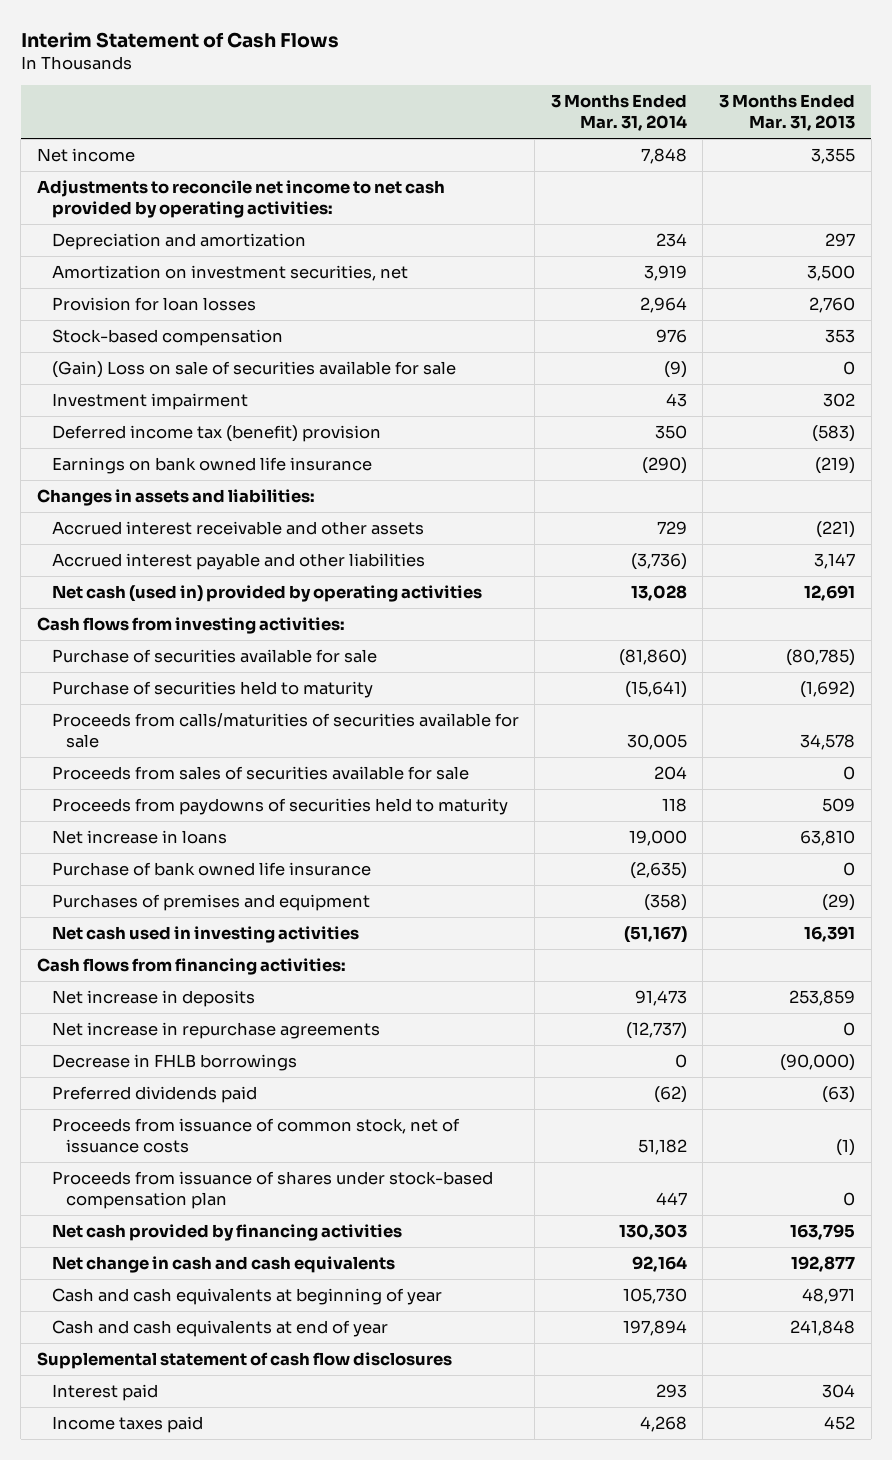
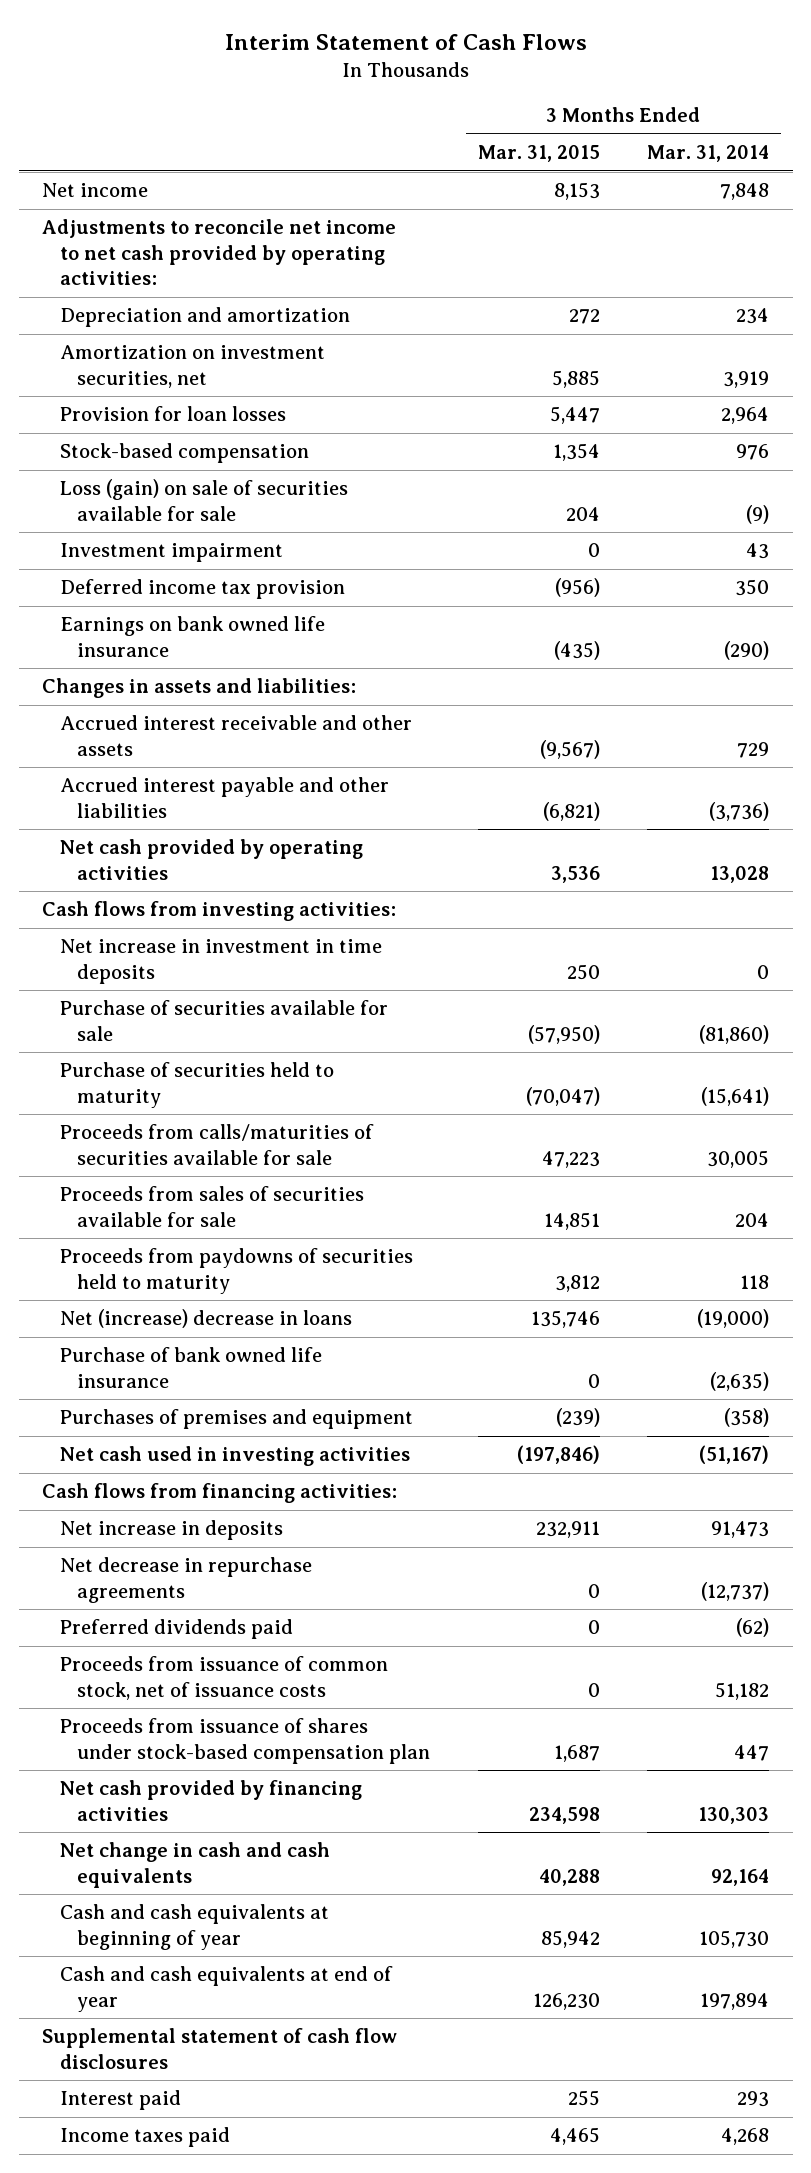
[719,94,856,132] 3 Months Ended Mar. 31, 2013 -> none
none -> [477,145,600,163] Mar. 31, 2015
[51,360,456,378] (Gain) Loss on sale of securities available for sale -> [59,479,348,521] Loss (gain) on sale of securities available for sale
[51,424,381,442] Deferred income tax (benefit) provision -> [59,579,345,600] Deferred income tax provision
[51,584,482,602] Net cash (used in) provided by operating activities -> [59,839,363,880] Net cash provided by operating activities
none -> [59,939,382,984] Net increase in investment in time deposits
[51,829,227,844] Net increase in loans -> [59,1309,352,1329] Net (increase) decrease in loans
[628,829,687,846] 19,000 -> [696,1309,769,1329] (19,000)
[51,1053,297,1071] Decrease in FHLB borrowings -> none
[51,1021,380,1039] Net increase in repurchase agreements -> [59,1557,312,1603] Net decrease in repurchase agreements

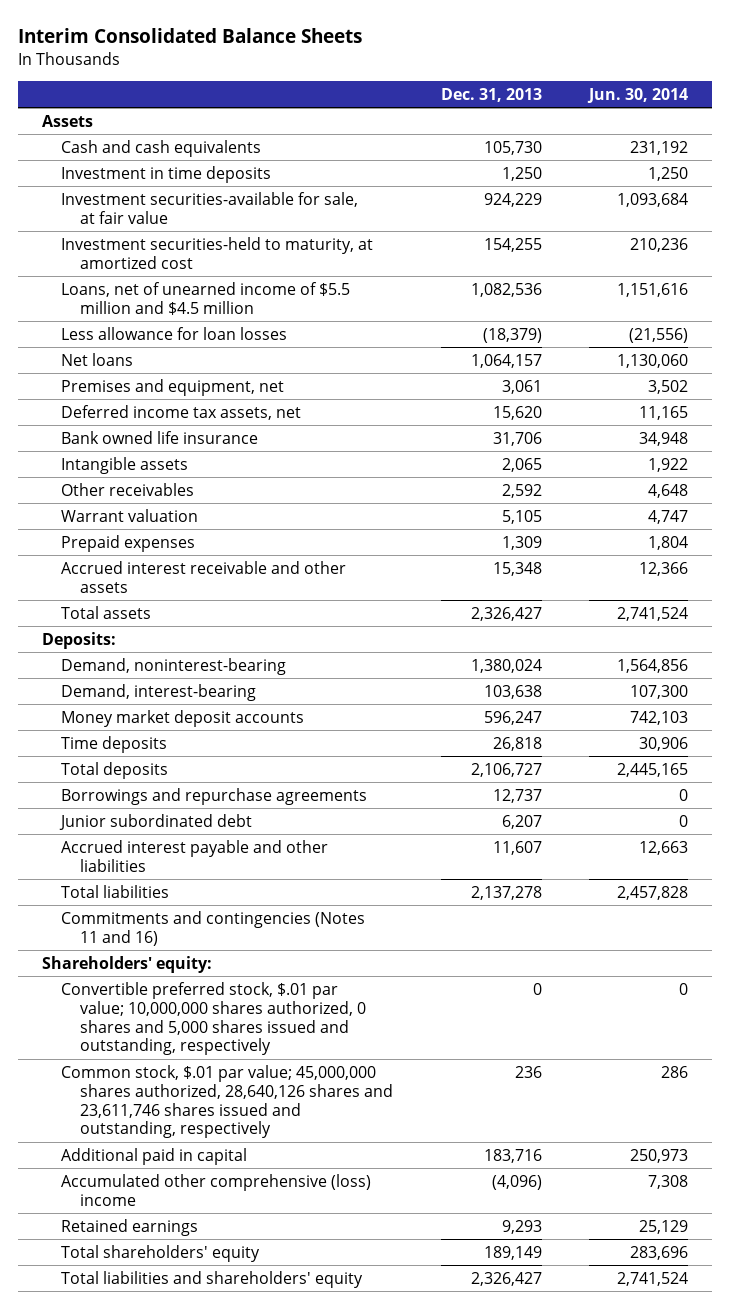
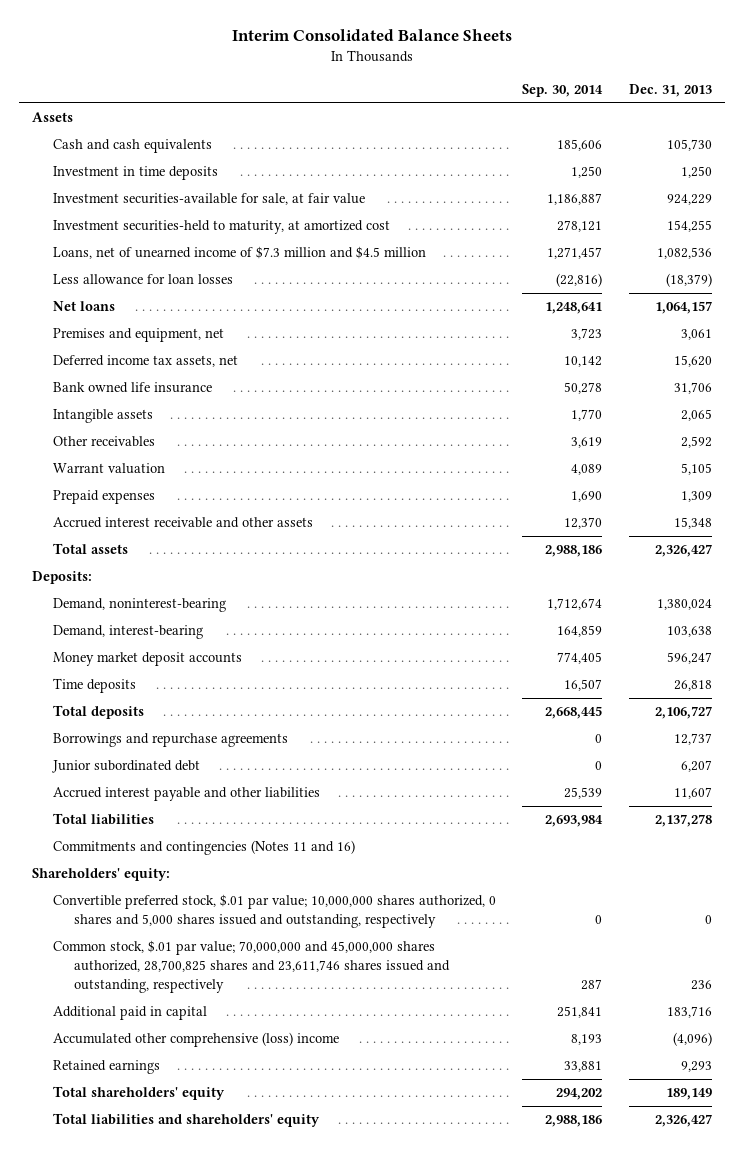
[587,87,689,103] Jun. 30, 2014 -> none
none -> [522,84,604,98] Sep. 30, 2014
[61,281,351,315] Loans, net of unearned income of $5.5 million and $4.5 million -> [52,246,426,260] Loans, net of unearned income of $7.3 million and $4.5 million
[61,1064,394,1139] Common stock, $.01 par value; 45,000,000 shares authorized, 28,640,126 shares and 23,611,746 shares issued and outstanding, respectively -> [52,940,450,993] Common stock, $.01 par value; 70,000,000 and 45,000,000 shares authorized, 28,700,825 shares and 23,611,746 shares issued and outstanding, respectively

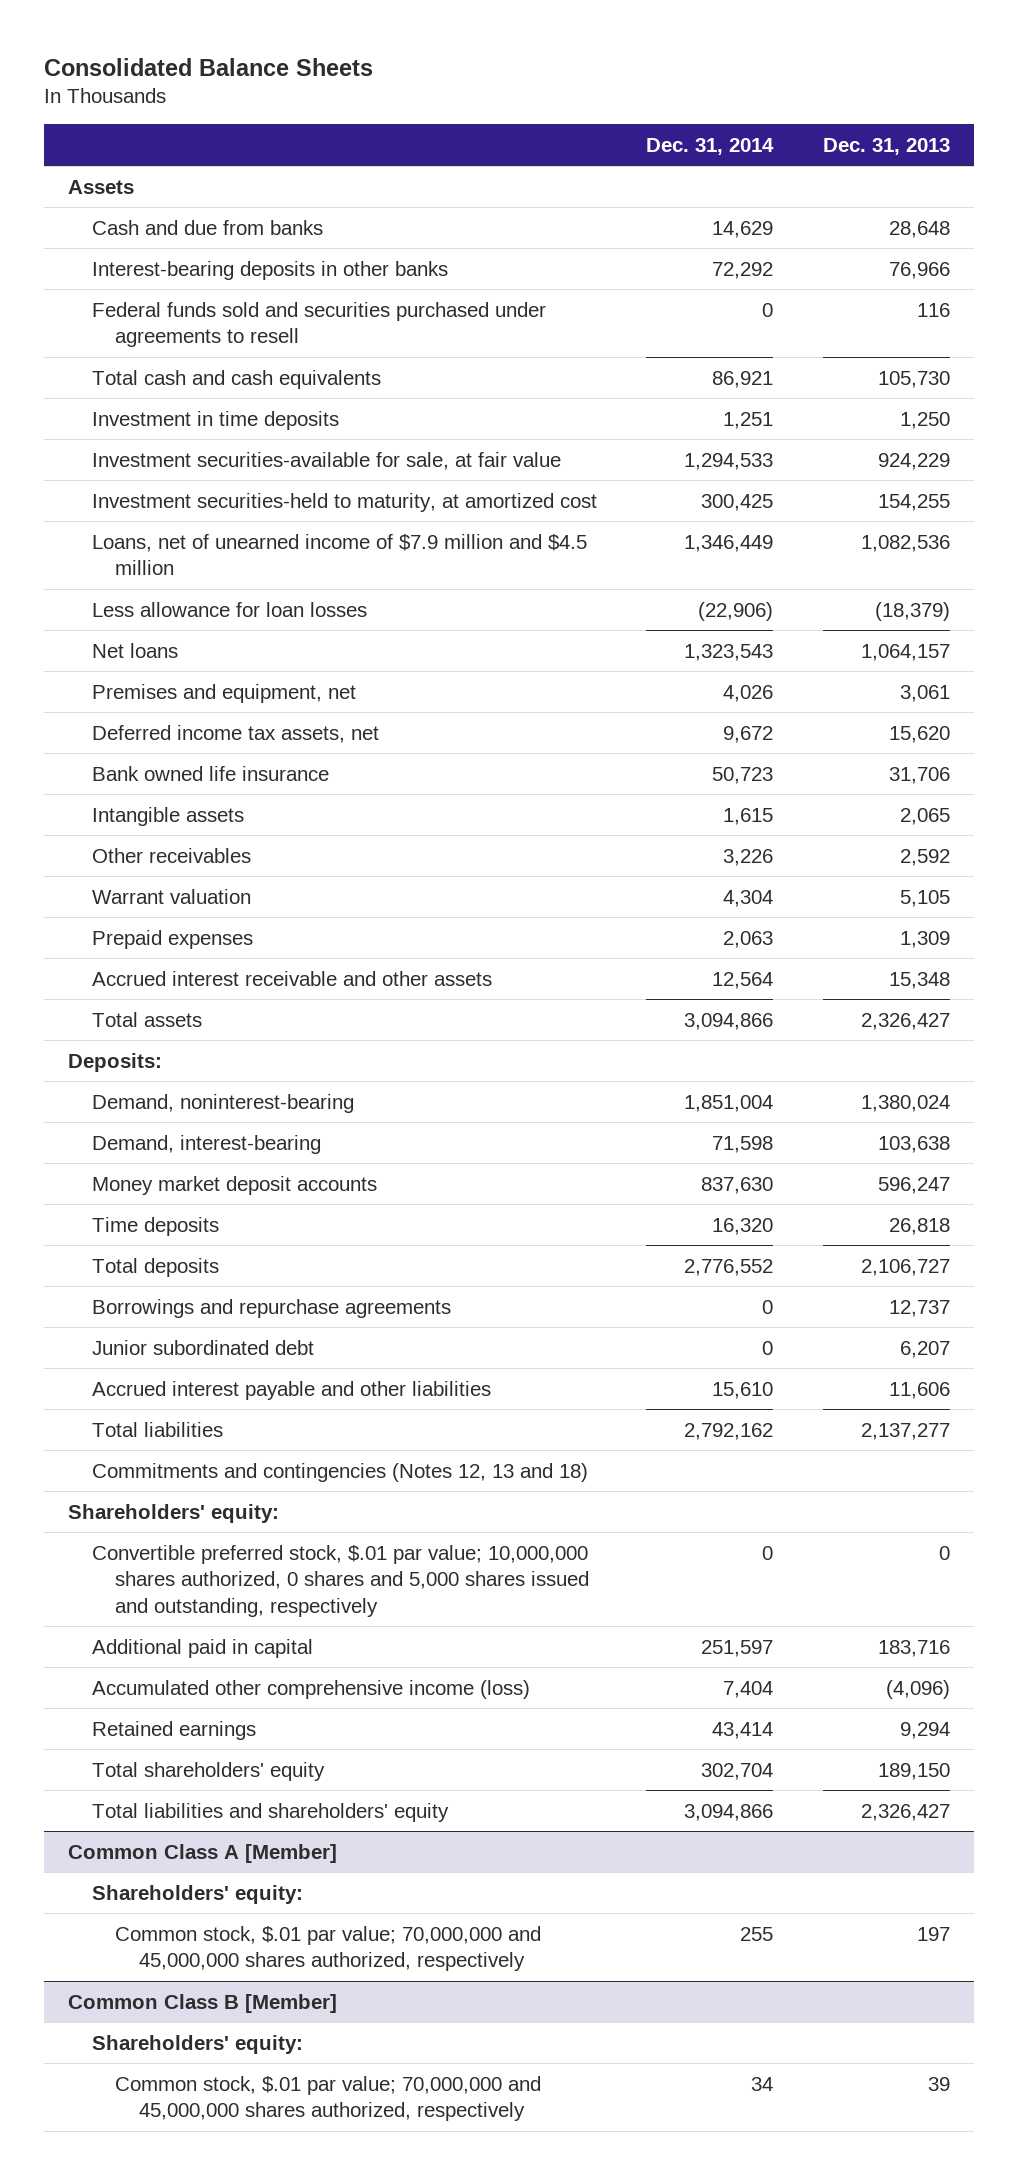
[232,29,513,42] Interim Consolidated Balance Sheets -> [43,57,373,76] Consolidated Balance Sheets
[522,84,604,98] Sep. 30, 2014 -> none
none -> [646,137,775,155] Dec. 31, 2014
none -> [91,219,323,235] Cash and due from banks
none -> [91,260,448,280] Interest-bearing deposits in other banks
none -> [91,301,546,348] Federal funds sold and securities purchased under agreements to resell
[52,139,212,154] Cash and cash equivalents -> [91,369,381,389] Total cash and cash equivalents
[52,246,426,260] Loans, net of unearned income of $7.3 million and $4.5 million -> [91,533,587,576] Loans, net of unearned income of $7.9 million and $4.5 million
[674,787,713,800] 11,607 -> [888,1381,950,1399] 11,606
[655,814,713,828] 2,137,278 -> [860,1422,950,1440] 2,137,277
[52,840,355,856] Commitments and contingencies (Notes 11 and 16) -> [91,1462,588,1482] Commitments and contingencies (Notes 12, 13 and 18)
[52,940,450,993] Common stock, $.01 par value; 70,000,000 and 45,000,000 shares authorized, 28,700,825 shares and 23,611,746 shares issued and outstanding, respectively -> none
[52,1032,339,1048] Accumulated other comprehensive (loss) income -> [91,1679,530,1699] Accumulated other comprehensive income (loss)
[681,1061,713,1073] 9,293 -> [899,1721,950,1739] 9,294
[666,1088,713,1101] 189,149 -> [877,1762,950,1780] 189,150
none -> [68,1843,338,1863] Common Class A [Member]
none -> [91,1884,303,1904] Shareholders' equity:
none -> [115,1925,542,1972] Common stock, $.01 par value; 70,000,000 and 45,000,000 shares authorized, respectively
none -> [68,1993,338,2013] Common Class B [Member]
none -> [91,2034,303,2054] Shareholders' equity:
none -> [115,2075,542,2122] Common stock, $.01 par value; 70,000,000 and 45,000,000 shares authorized, respectively

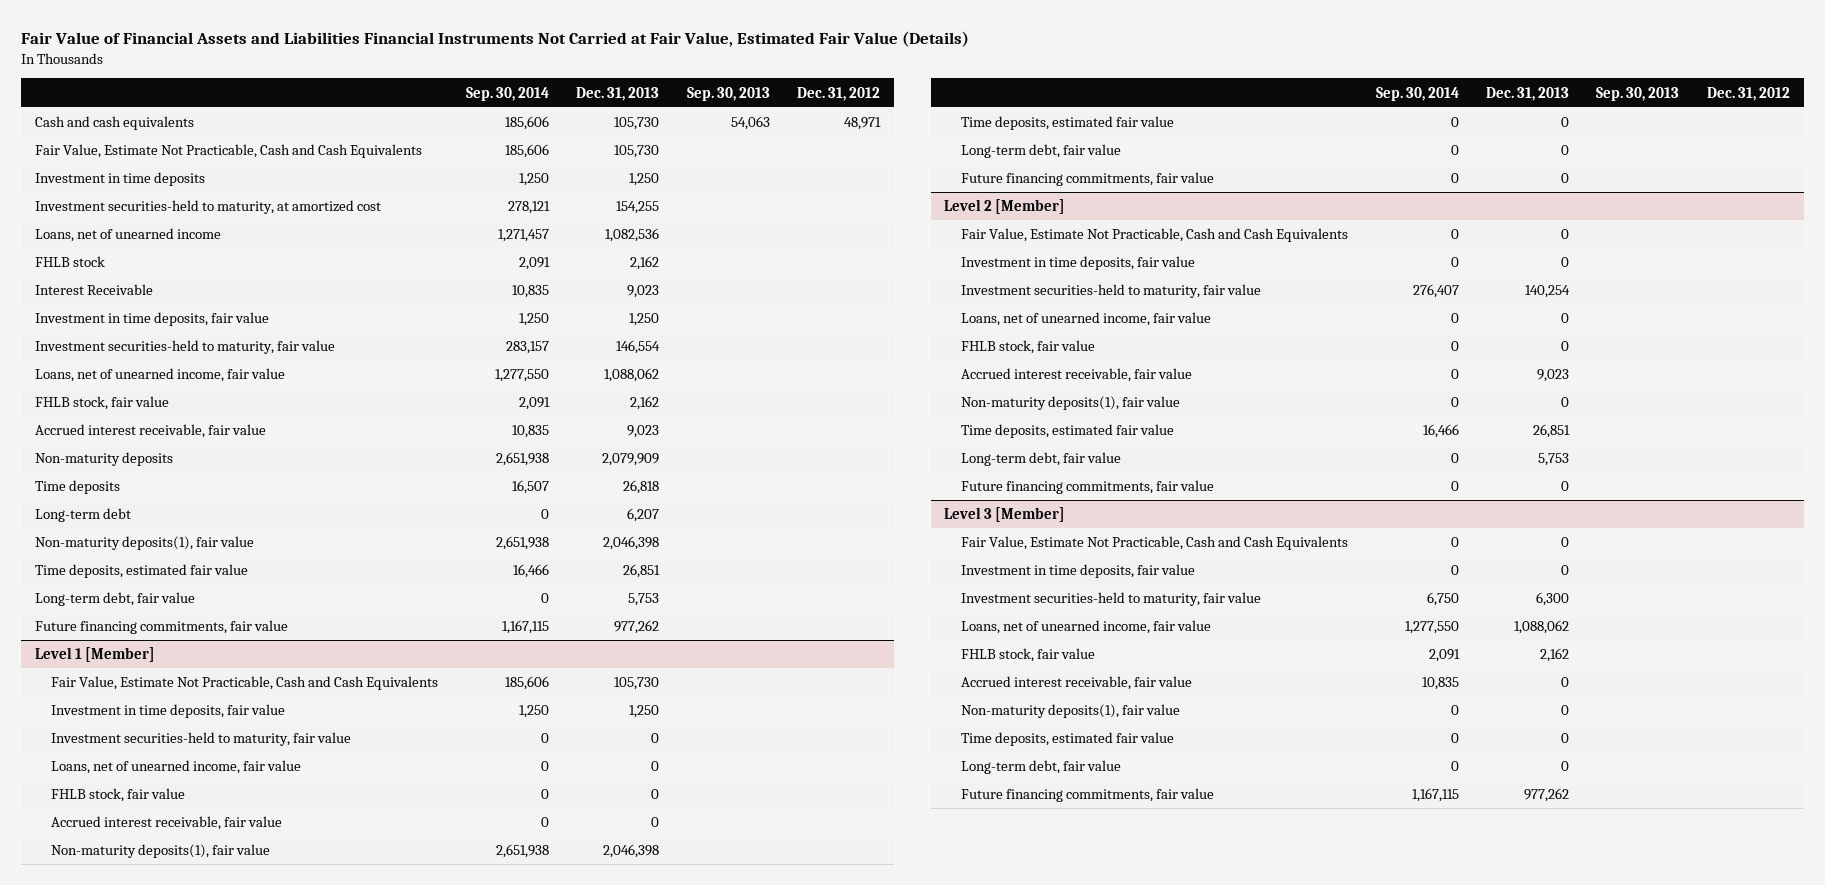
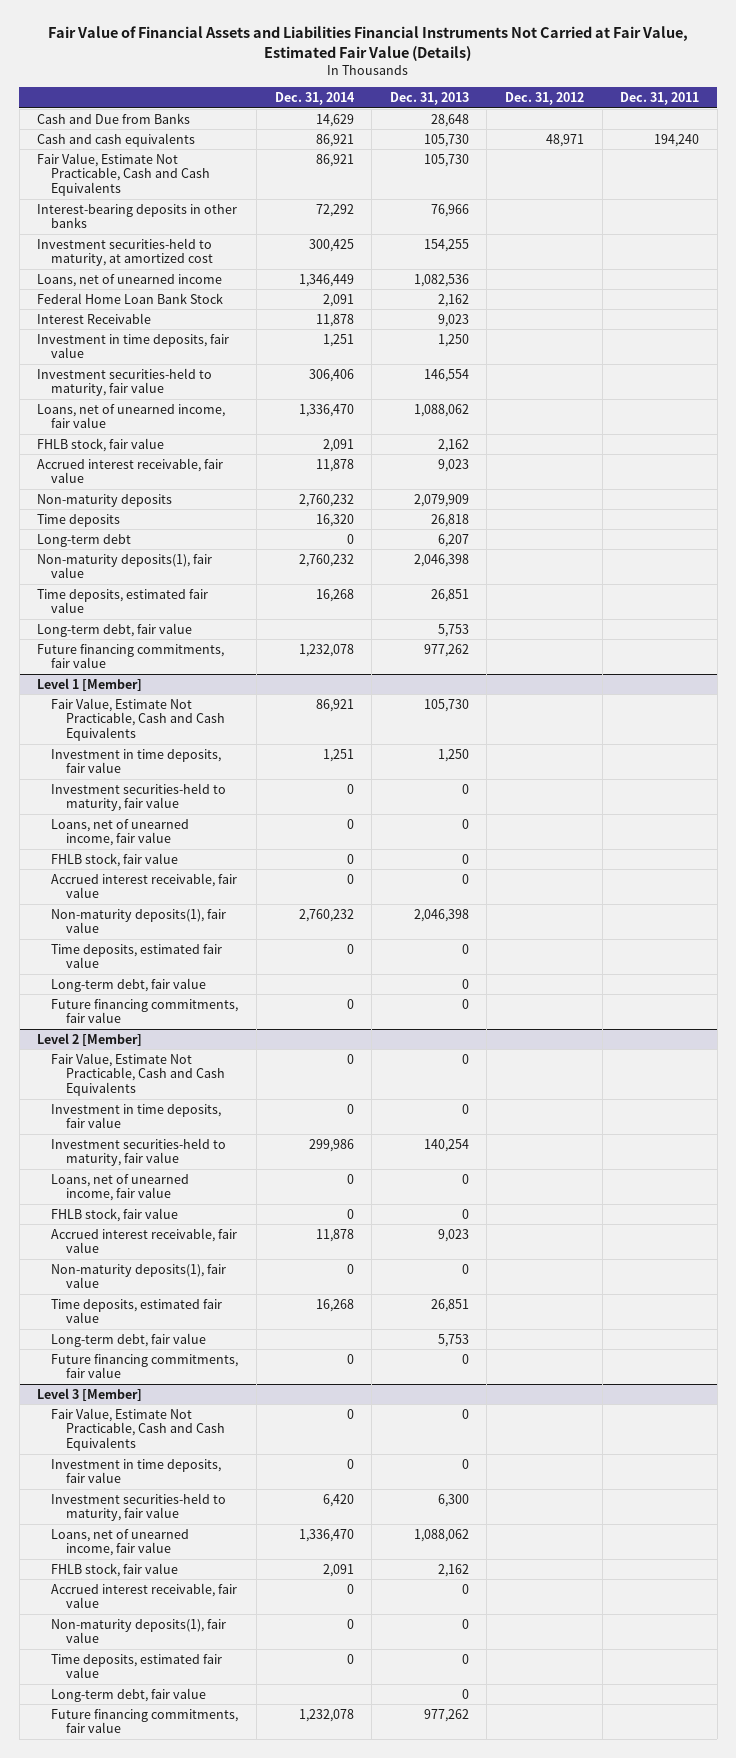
[465,86,549,101] Sep. 30, 2014 -> none
[686,86,770,101] Sep. 30, 2013 -> none
none -> [274,92,355,106] Dec. 31, 2014
none -> [620,92,700,106] Dec. 31, 2011
none -> [37,112,191,124] Cash and Due from Banks
[34,172,205,187] Investment in time deposits -> [37,203,238,229] Interest-bearing deposits in other banks
[629,173,660,187] 1,250 -> [430,203,469,217] 76,966
[34,256,105,268] FHLB stock -> [37,292,224,304] Federal Home Loan Bank Stock

